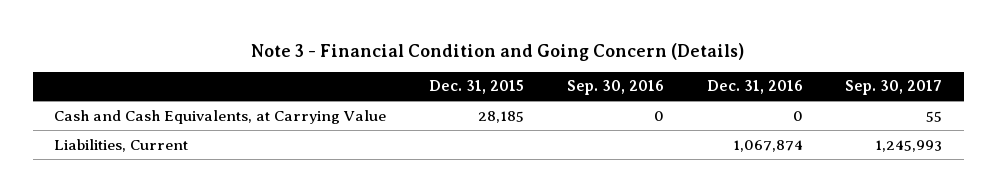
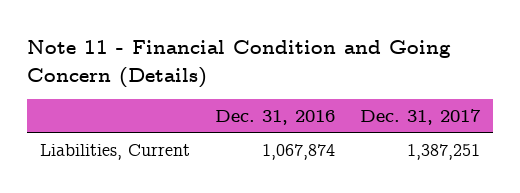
[251,42,745,61] Note 3 - Financial Condition and Going Concern (Details) -> [26,40,451,88] Note 11 - Financial Condition and Going Concern (Details)
[428,80,524,95] Dec. 31, 2015 -> none
[566,80,664,96] Sep. 30, 2016 -> none
[845,80,943,96] Sep. 30, 2017 -> none
none -> [360,108,482,125] Dec. 31, 2017
[54,109,387,124] Cash and Cash Equivalents, at Carrying Value -> none

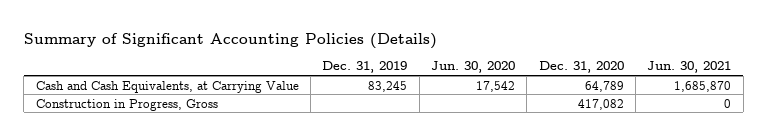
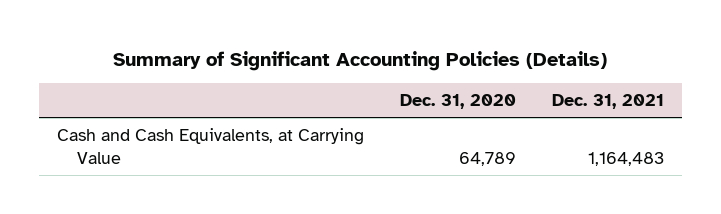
[322,61,408,74] Dec. 31, 2019 -> none
[430,61,515,74] Jun. 30, 2020 -> none
[647,61,732,74] Jun. 30, 2021 -> none
none -> [552,94,665,110] Dec. 31, 2021
[35,98,218,111] Construction in Progress, Gross -> none

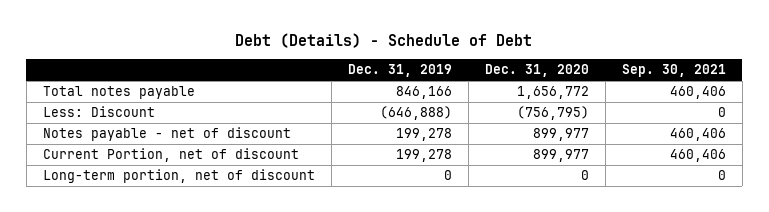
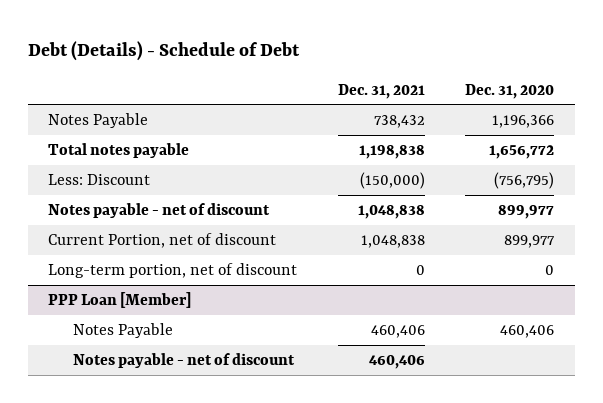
[347,64,452,78] Dec. 31, 2019 -> none
[621,64,726,78] Sep. 30, 2021 -> none
none -> [337,83,425,99] Dec. 31, 2021
none -> [48,113,149,129] Notes Payable
none -> [48,292,192,309] PPP Loan [Member]
none -> [73,323,174,339] Notes Payable
none -> [73,353,296,369] Notes payable - net of discount

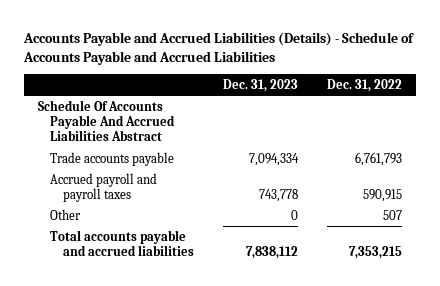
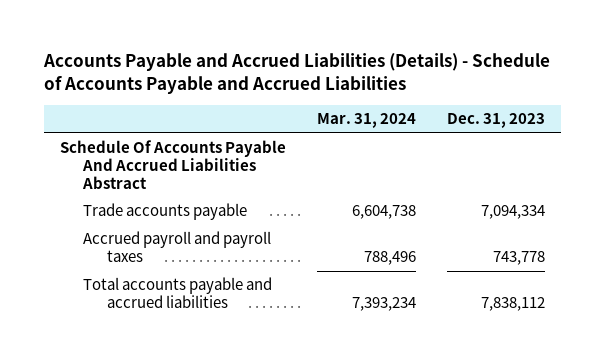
[326,78,402,92] Dec. 31, 2022 -> none
none -> [316,113,416,129] Mar. 31, 2024
[50,208,82,220] Other -> none

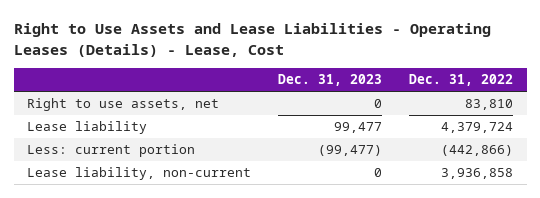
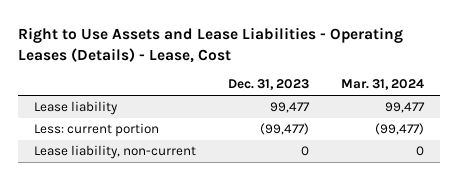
[409,74,514,87] Dec. 31, 2022 -> none
none -> [341,79,425,91] Mar. 31, 2024
[27,98,220,112] Right to use assets, net -> none

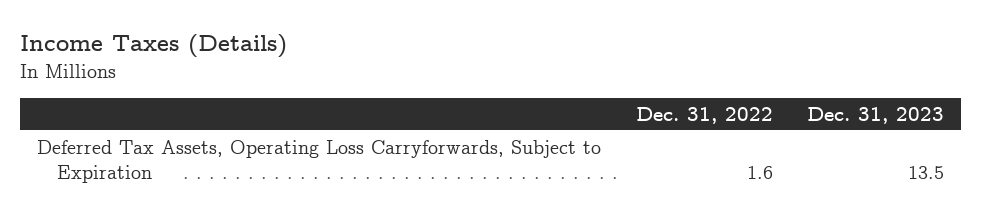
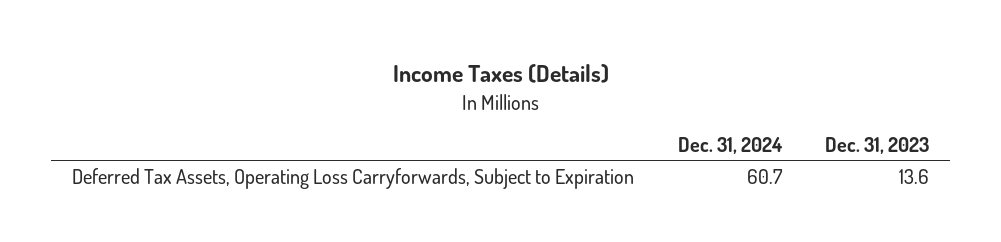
[635,106,773,124] Dec. 31, 2022 -> none
none -> [677,137,783,155] Dec. 31, 2024
[907,165,944,179] 13.5 -> [898,168,929,184] 13.6

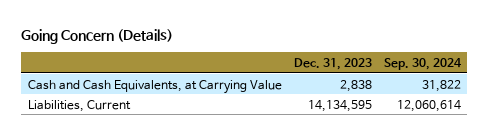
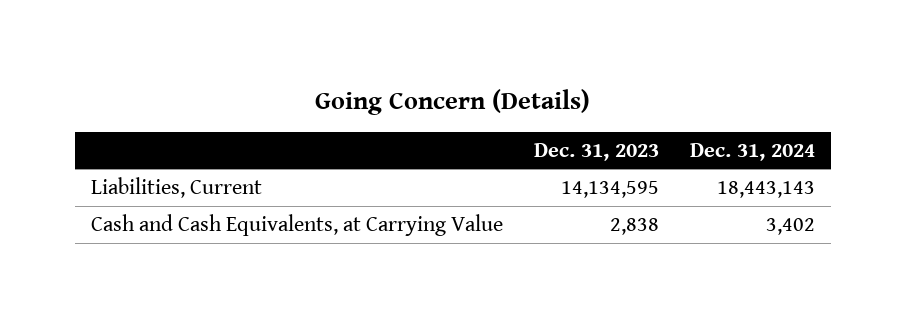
[384,58,463,71] Sep. 30, 2024 -> none
none -> [690,142,816,161] Dec. 31, 2024
[27,79,282,94] Cash and Cash Equivalents, at Carrying Value -> [90,214,503,237] Cash and Cash Equivalents, at Carrying Value

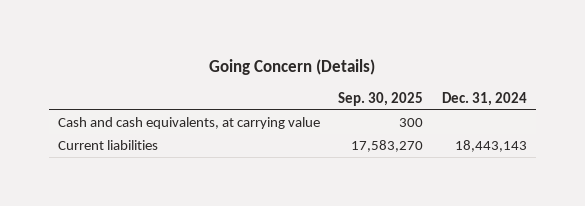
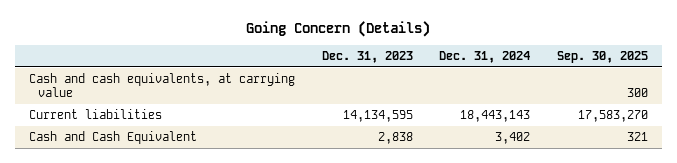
none -> [321,50,413,63] Dec. 31, 2023
none -> [28,131,197,145] Cash and Cash Equivalent

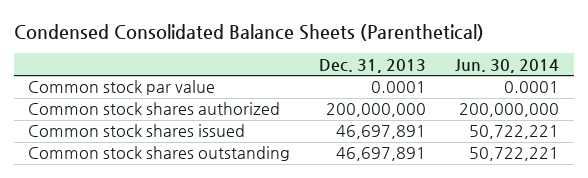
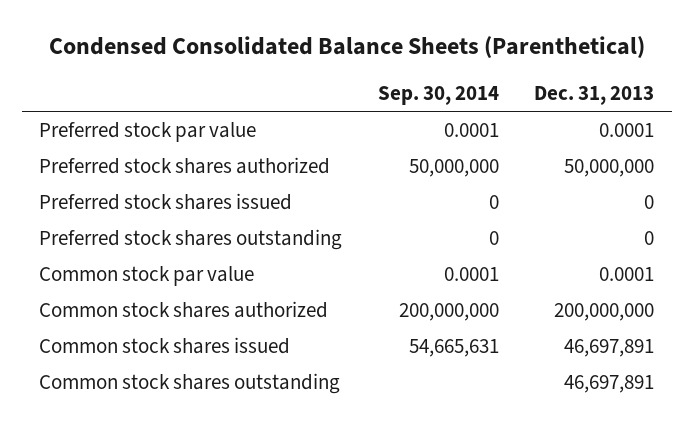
[455,58,560,73] Jun. 30, 2014 -> none
none -> [377,86,499,106] Sep. 30, 2014
none -> [39,121,257,142] Preferred stock par value
none -> [39,156,331,174] Preferred stock shares authorized
none -> [39,192,293,210] Preferred stock shares issued
none -> [39,228,343,250] Preferred stock shares outstanding

